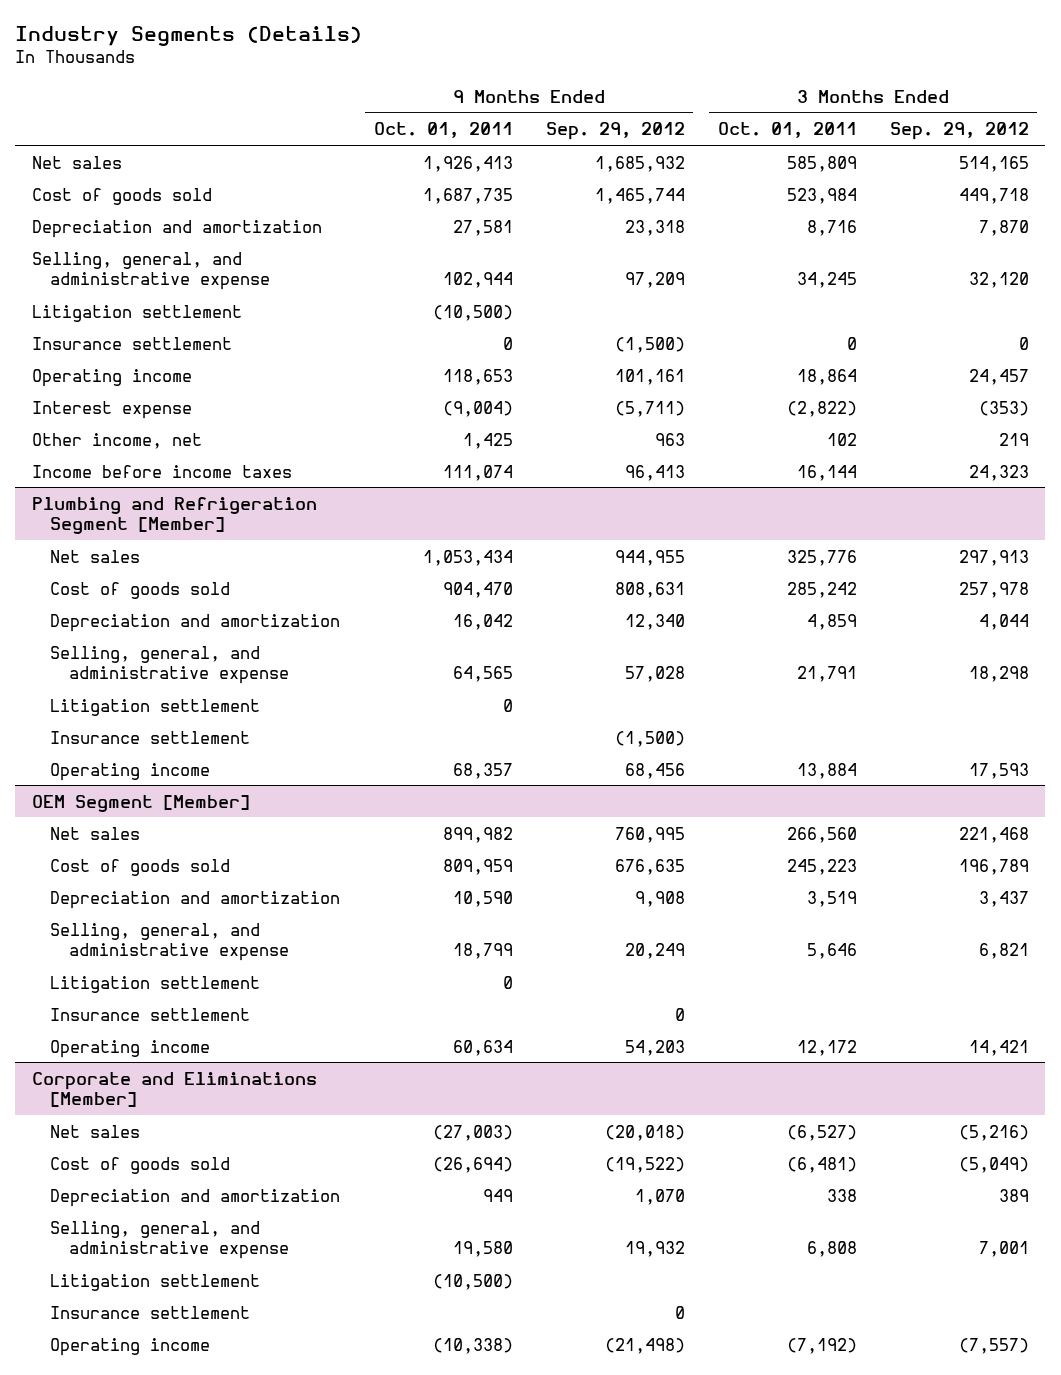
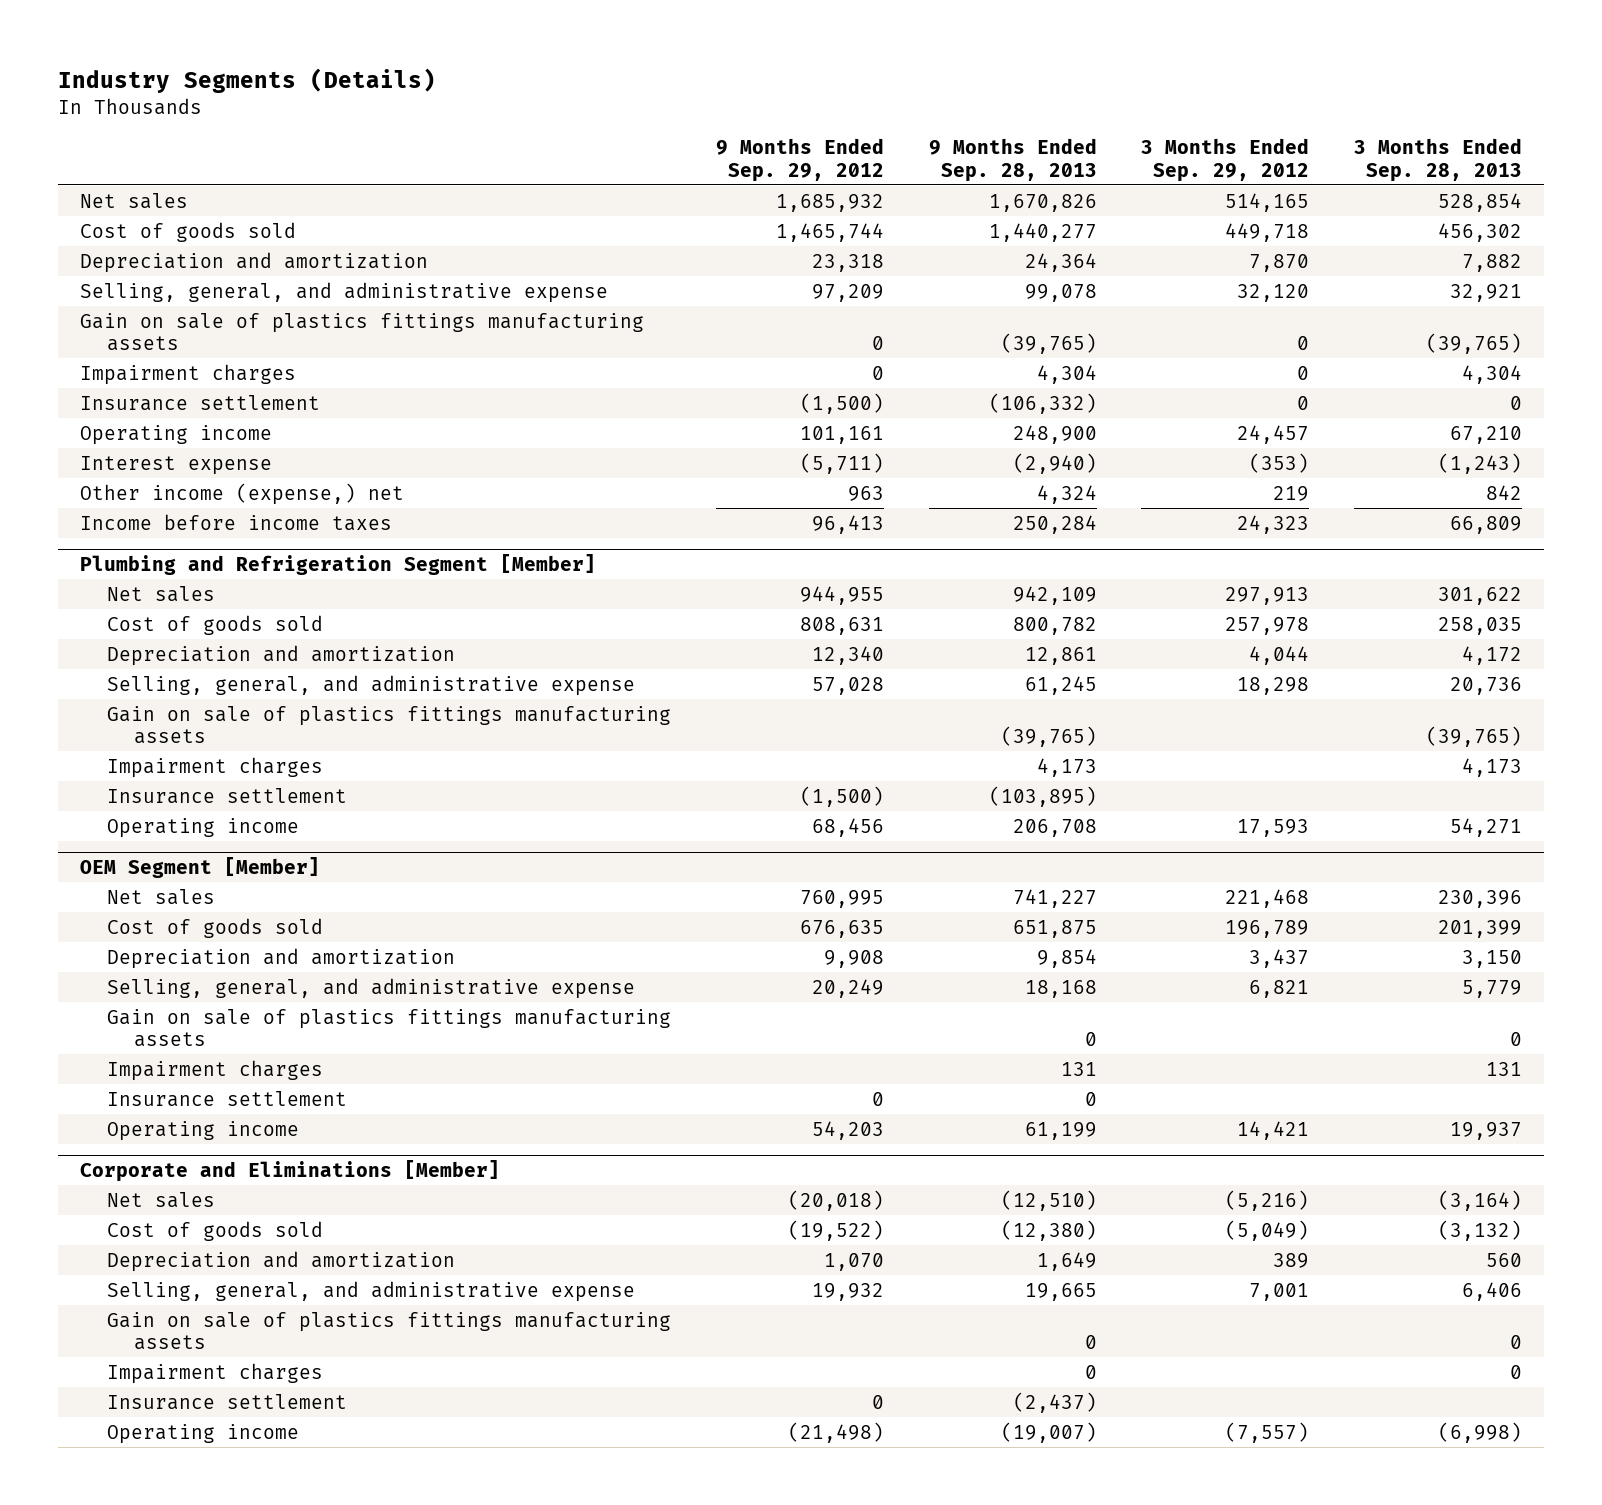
[373,122,513,139] Oct. 01, 2011 -> none
[717,122,857,139] Oct. 01, 2011 -> none
none -> [928,138,1097,182] 9 Months Ended Sep. 28, 2013
none -> [1353,138,1522,182] 3 Months Ended Sep. 28, 2013
[31,304,242,322] Litigation settlement -> none
none -> [80,312,645,352] Gain on sale of plastics fittings manufacturing assets
none -> [80,363,297,385] Impairment charges
[31,432,202,449] Other income, net -> [80,482,405,505] Other income (expense,) net
[50,698,261,716] Litigation settlement -> none
none -> [107,705,672,745] Gain on sale of plastics fittings manufacturing assets
none -> [107,756,324,778] Impairment charges
[50,975,261,993] Litigation settlement -> none
none -> [107,1008,672,1048] Gain on sale of plastics fittings manufacturing assets
none -> [107,1059,324,1081] Impairment charges
[50,1273,261,1291] Litigation settlement -> none
none -> [107,1311,672,1351] Gain on sale of plastics fittings manufacturing assets
none -> [107,1362,324,1384] Impairment charges

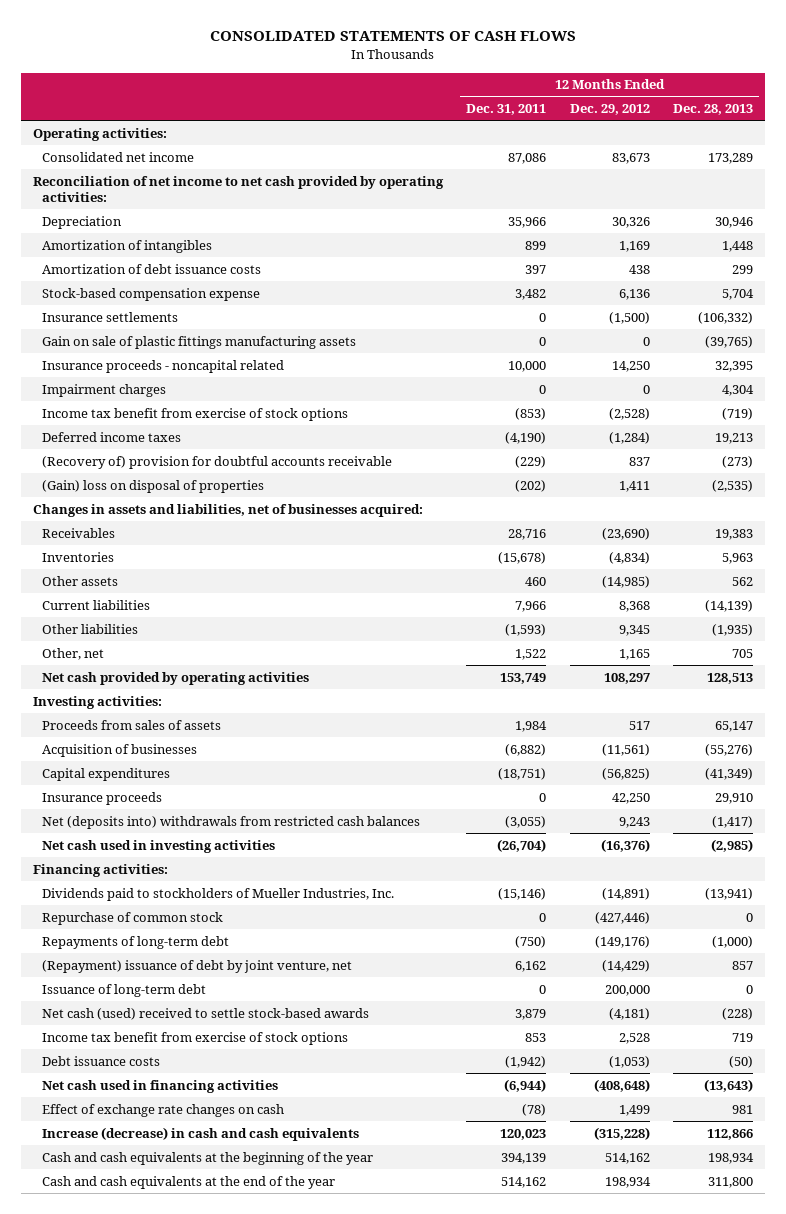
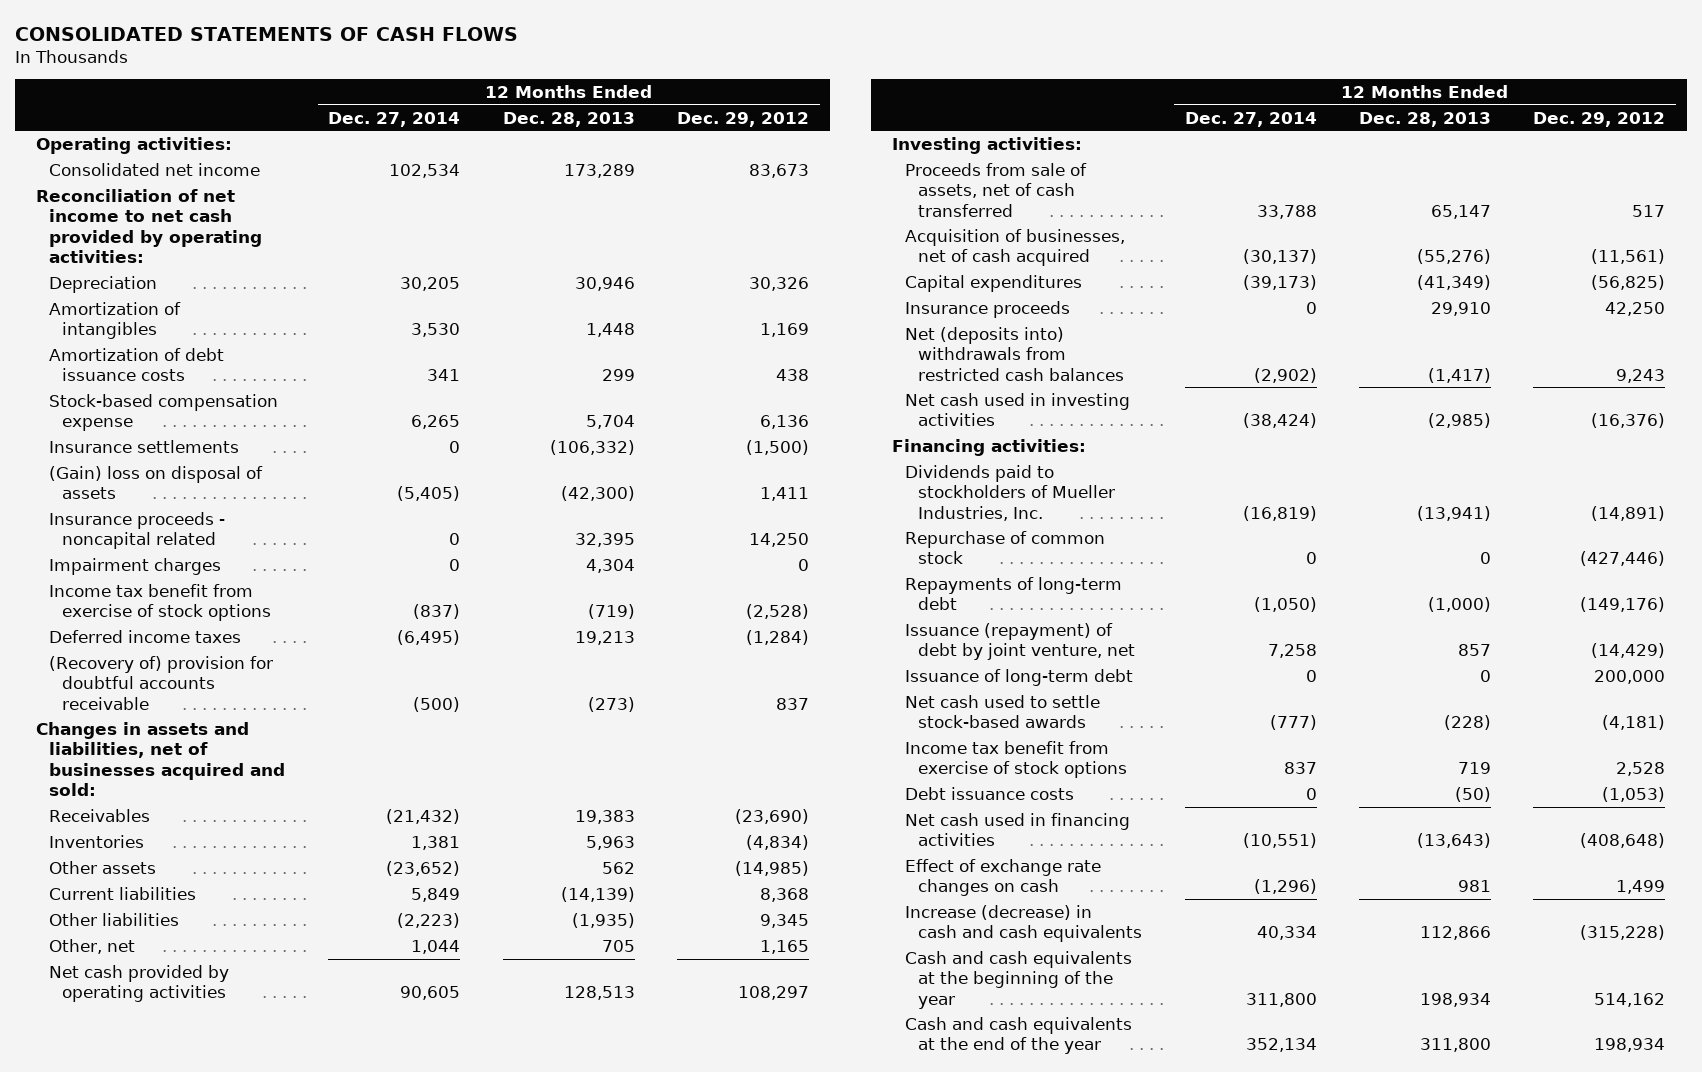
[466,104,547,116] Dec. 31, 2011 -> none
none -> [328,111,461,127] Dec. 27, 2014
[42,335,357,349] Gain on sale of plastic fittings manufacturing assets -> none
none -> [49,465,264,500] (Gain) loss on disposal of assets
[42,479,265,493] (Gain) loss on disposal of properties -> none
[32,503,423,517] Changes in assets and liabilities, net of businesses acquired: -> [36,721,286,797] Changes in assets and liabilities, net of businesses acquired and sold:
[42,719,222,730] Proceeds from sales of assets -> [905,162,1088,217] Proceeds from sale of assets, net of cash transferred
[42,743,198,757] Acquisition of businesses -> [905,228,1126,267] Acquisition of businesses, net of cash acquired
[42,959,353,973] (Repayment) issuance of debt by joint venture, net -> [905,622,1136,661] Issuance (repayment) of debt by joint venture, net
[42,1007,370,1020] Net cash (used) received to settle stock-based awards -> [905,694,1101,729] Net cash used to settle stock-based awards

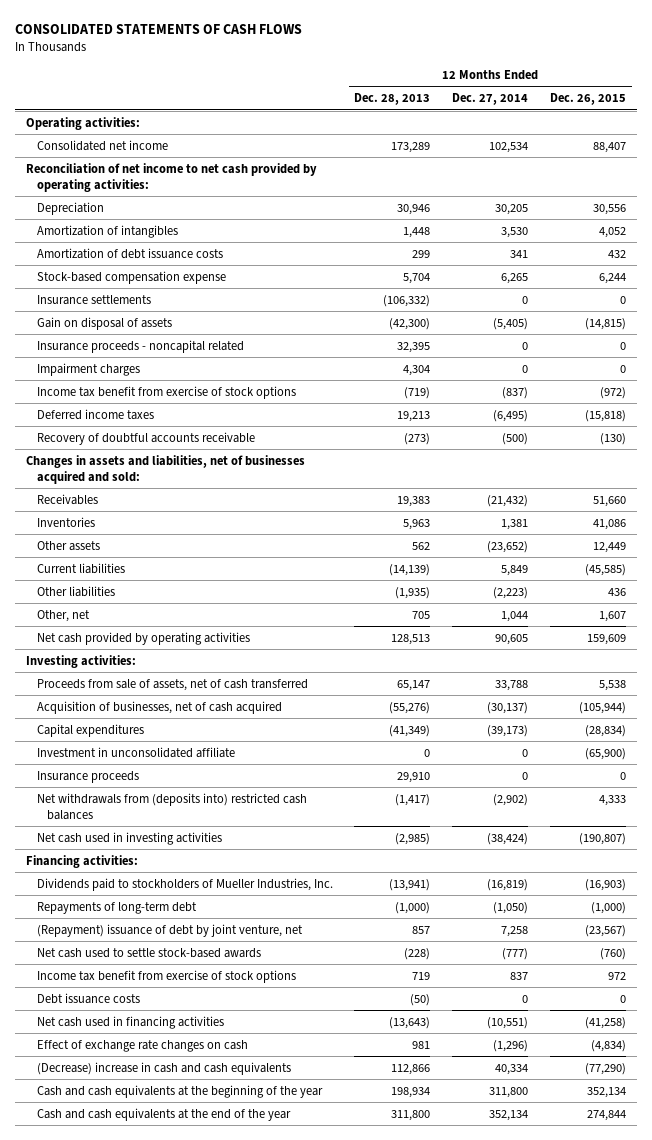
[677,111,810,127] Dec. 29, 2012 -> none
none -> [550,93,627,106] Dec. 26, 2015
[49,465,264,500] (Gain) loss on disposal of assets -> [36,316,172,330] Gain on disposal of assets
[49,655,274,710] (Recovery of) provision for doubtful accounts receivable -> [36,431,255,445] Recovery of doubtful accounts receivable
none -> [36,746,235,758] Investment in unconsolidated affiliate
[905,326,1125,381] Net (deposits into) withdrawals from restricted cash balances -> [36,792,307,820] Net withdrawals from (deposits into) restricted cash balances
[905,530,1106,565] Repurchase of common stock -> none
[905,668,1134,686] Issuance of long-term debt -> none
[905,622,1136,661] Issuance (repayment) of debt by joint venture, net -> [36,923,303,937] (Repayment) issuance of debt by joint venture, net
[905,904,1143,943] Increase (decrease) in cash and cash equivalents -> [36,1061,291,1075] (Decrease) increase in cash and cash equivalents

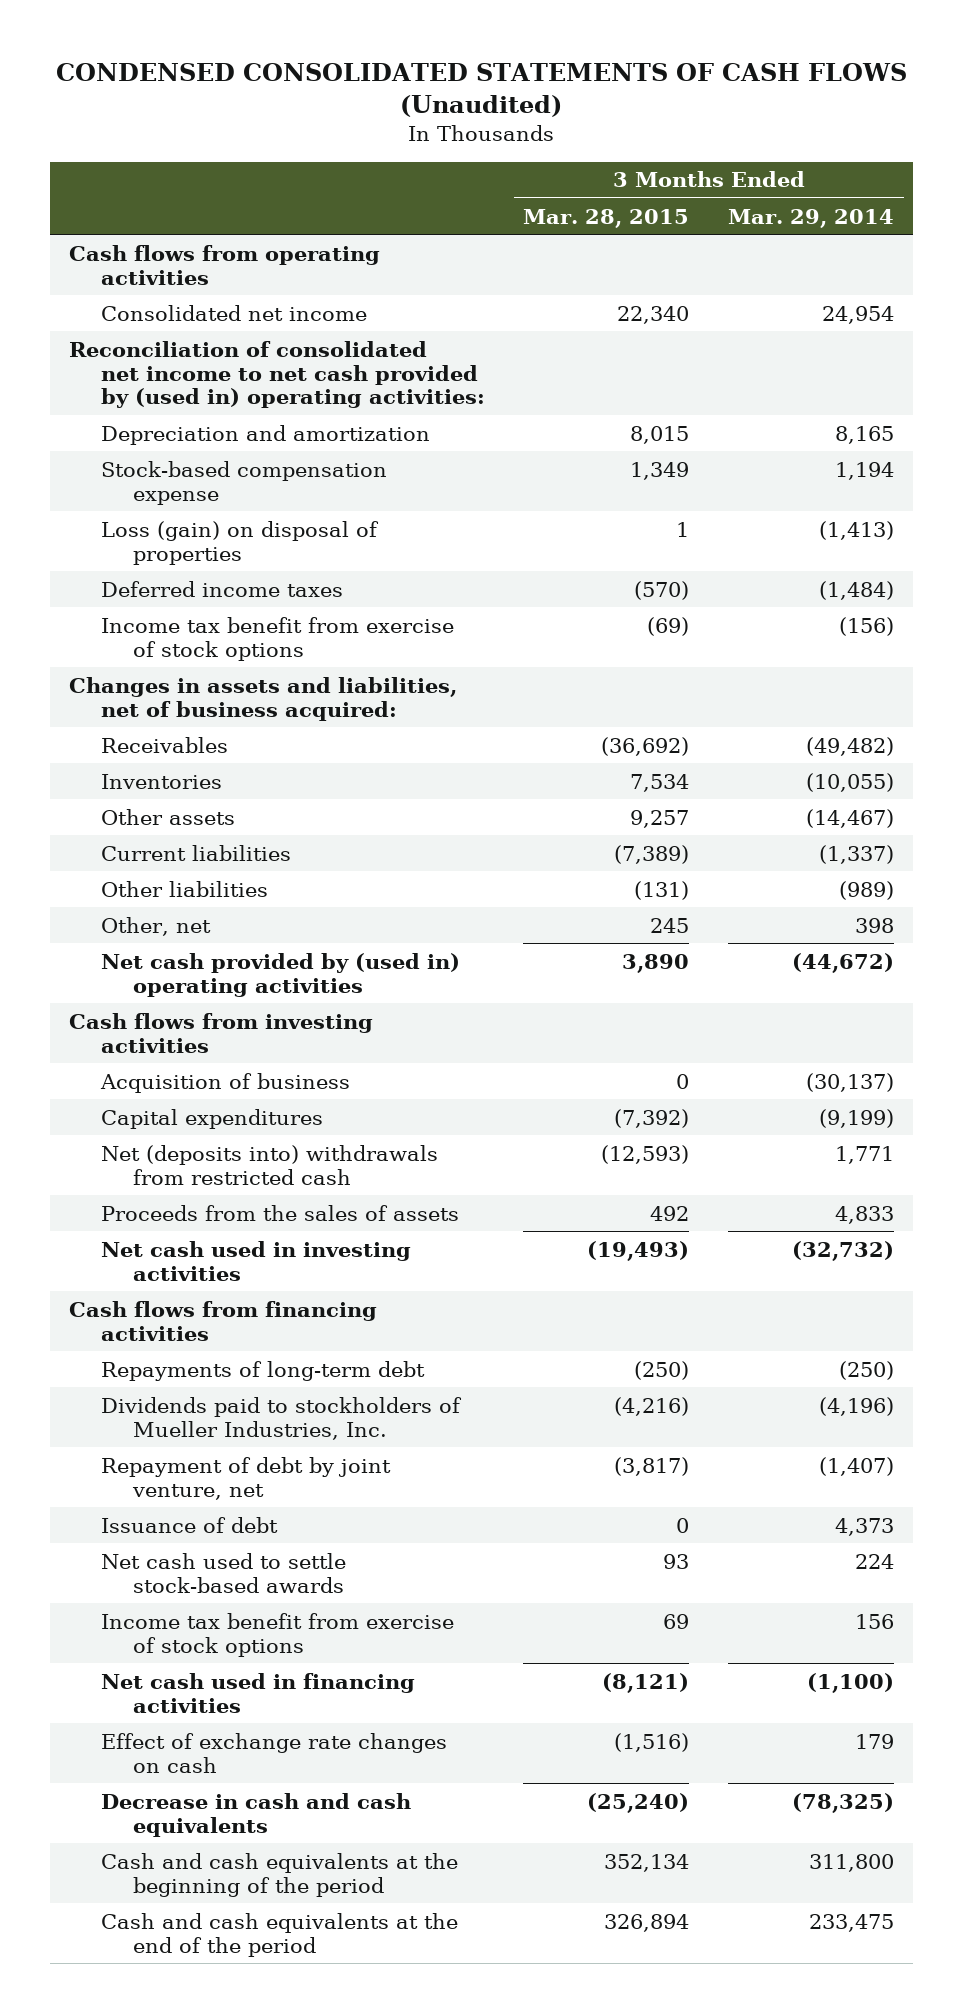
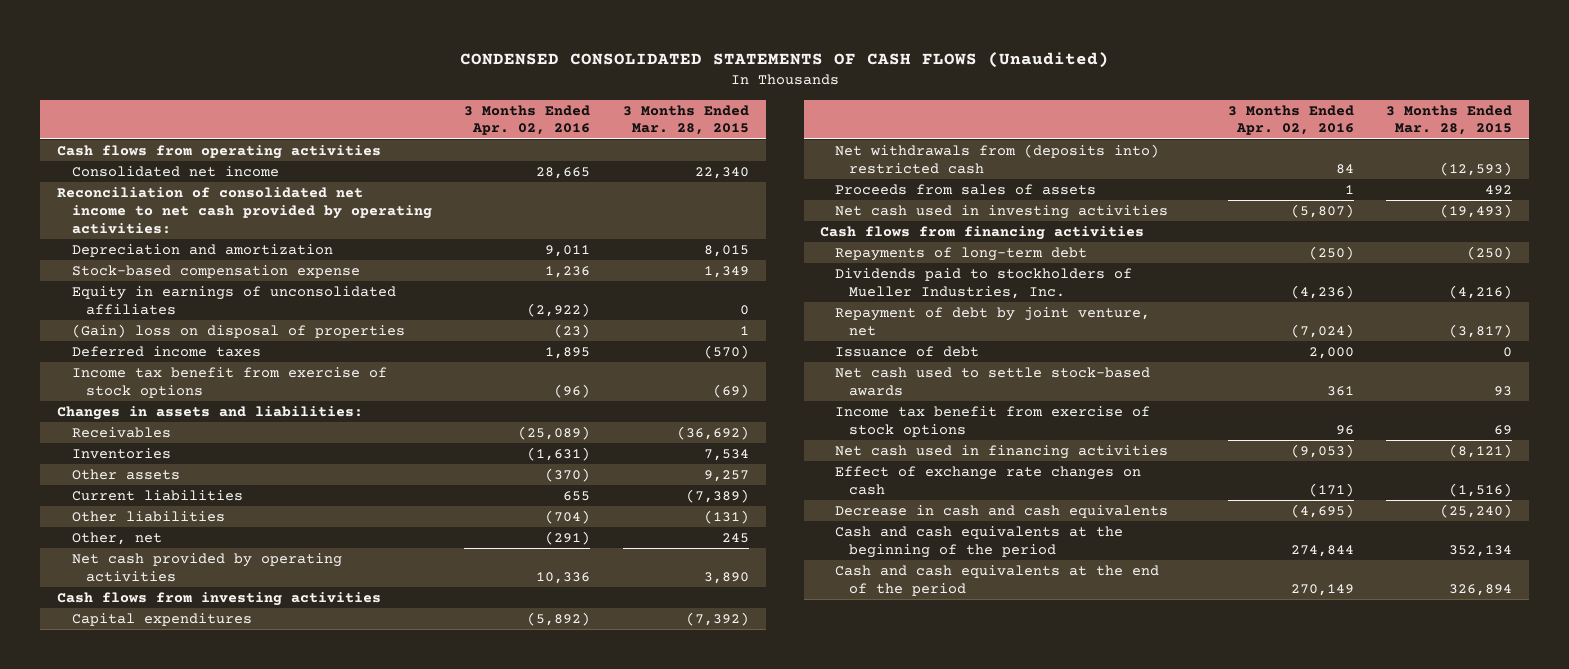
[728,208,895,228] Mar. 29, 2014 -> none
none -> [464,104,591,136] 3 Months Ended Apr. 02, 2016
[68,340,485,409] Reconciliation of consolidated net income to net cash provided by (used in) operating activities: -> [56,187,432,234] Reconciliation of consolidated net income to net cash provided by operating activities:
none -> [71,286,396,315] Equity in earnings of unconsolidated affiliates
[100,520,379,565] Loss (gain) on disposal of properties -> [71,324,405,339] (Gain) loss on disposal of properties
[68,676,457,721] Changes in assets and liabilities, net of business acquired: -> [56,406,363,421] Changes in assets and liabilities:
[100,952,460,997] Net cash provided by (used in) operating activities -> [71,553,342,582] Net cash provided by operating activities
[99,1072,350,1093] Acquisition of business -> none
[100,1144,438,1185] Net (deposits into) withdrawals from restricted cash -> [834,144,1159,174] Net withdrawals from (deposits into) restricted cash
[100,1204,459,1221] Proceeds from the sales of assets -> [834,184,1096,196] Proceeds from sales of assets

